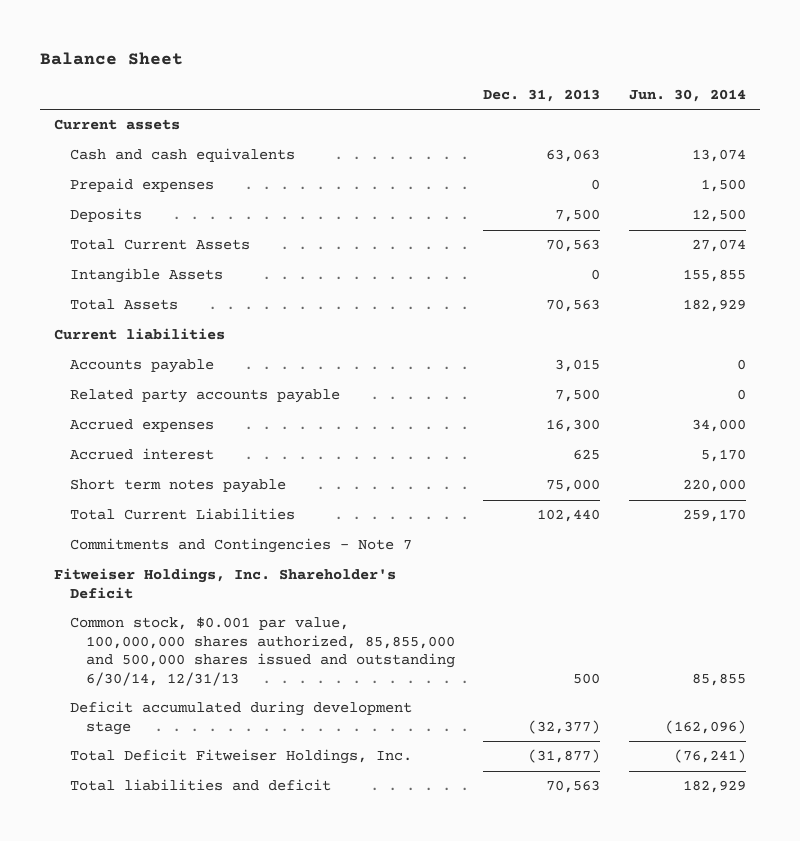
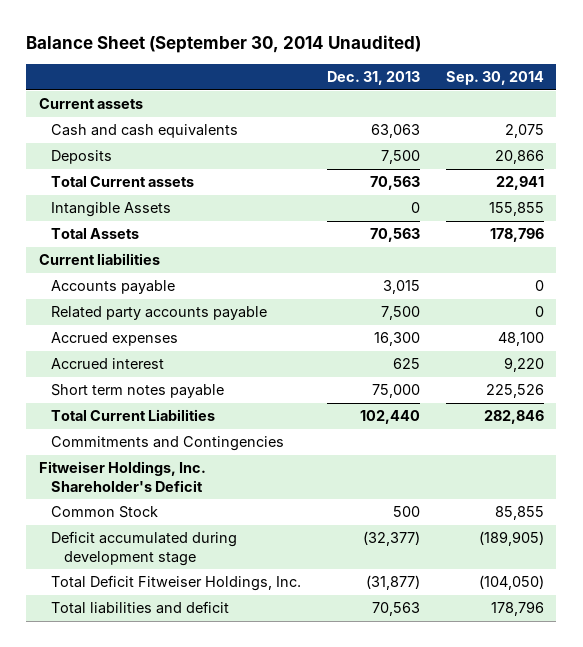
[39,51,183,65] Balance Sheet -> [26,35,422,54] Balance Sheet (September 30, 2014 Unaudited)
[628,88,746,102] Jun. 30, 2014 -> none
none -> [445,71,544,86] Sep. 30, 2014
[69,178,214,193] Prepaid expenses -> none
[69,239,250,251] Total Current Assets -> [51,176,195,188] Total Current assets
[69,538,412,554] Commitments and Contingencies - Note 7 -> [51,436,285,452] Commitments and Contingencies
[69,617,455,686] Common stock, $0.001 par value, 100,000,000 shares authorized, 85,855,000 and 500,000 shares issued and outstanding 6/30/14, 12/31/13 -> none
none -> [51,506,159,519] Common Stock

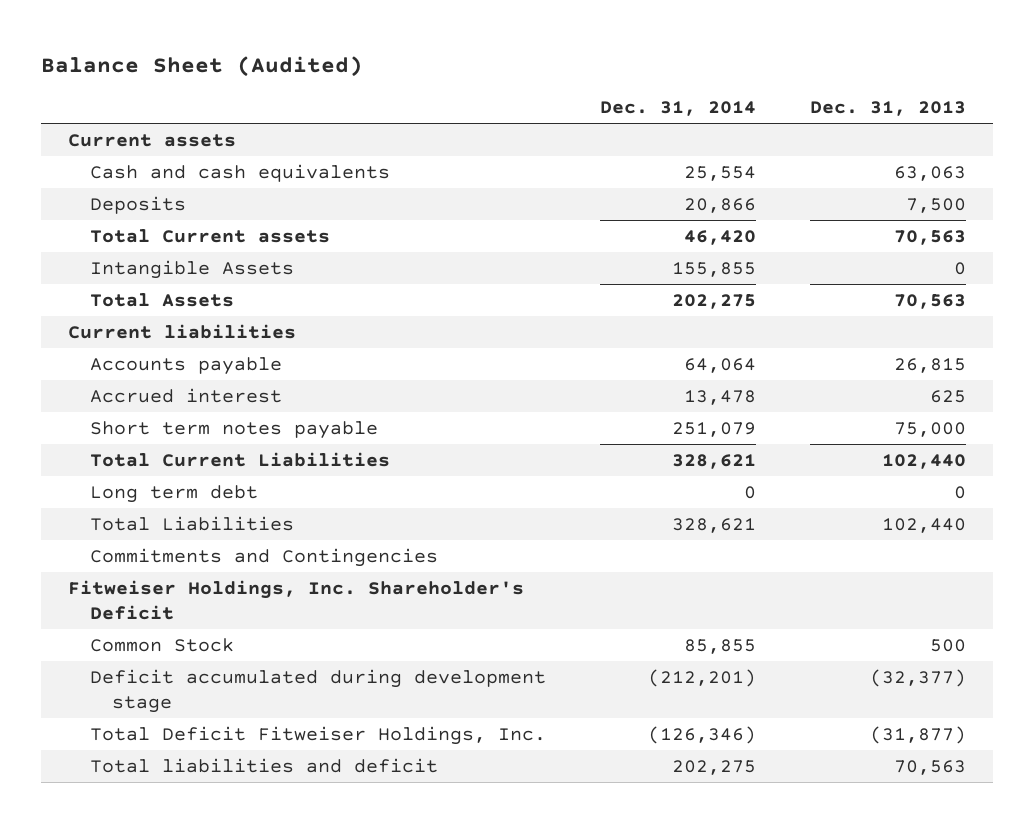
[26,35,422,54] Balance Sheet (September 30, 2014 Unaudited) -> [40,55,363,77] Balance Sheet (Audited)
[445,71,544,86] Sep. 30, 2014 -> none
none -> [599,101,756,117] Dec. 31, 2014
[51,306,268,321] Related party accounts payable -> none
[51,332,179,347] Accrued expenses -> none
[382,280,420,295] 3,015 -> [893,357,966,373] 26,815
none -> [89,484,258,503] Long term debt
none -> [89,515,294,531] Total Liabilities

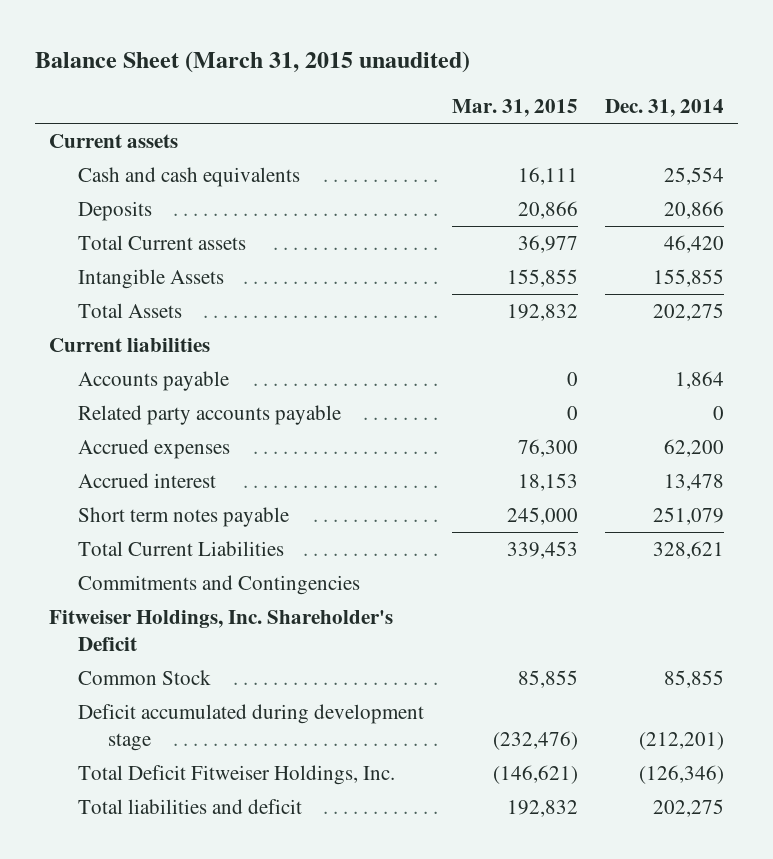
[40,55,363,77] Balance Sheet (Audited) -> [35,50,471,73] Balance Sheet (March 31, 2015 unaudited)
[809,101,966,117] Dec. 31, 2013 -> none
none -> [451,99,578,118] Mar. 31, 2015
[683,357,756,373] 64,064 -> [675,371,725,390] 1,864
none -> [78,405,342,426] Related party accounts payable
none -> [78,439,231,460] Accrued expenses
[89,484,258,503] Long term debt -> none
[89,515,294,531] Total Liabilities -> none

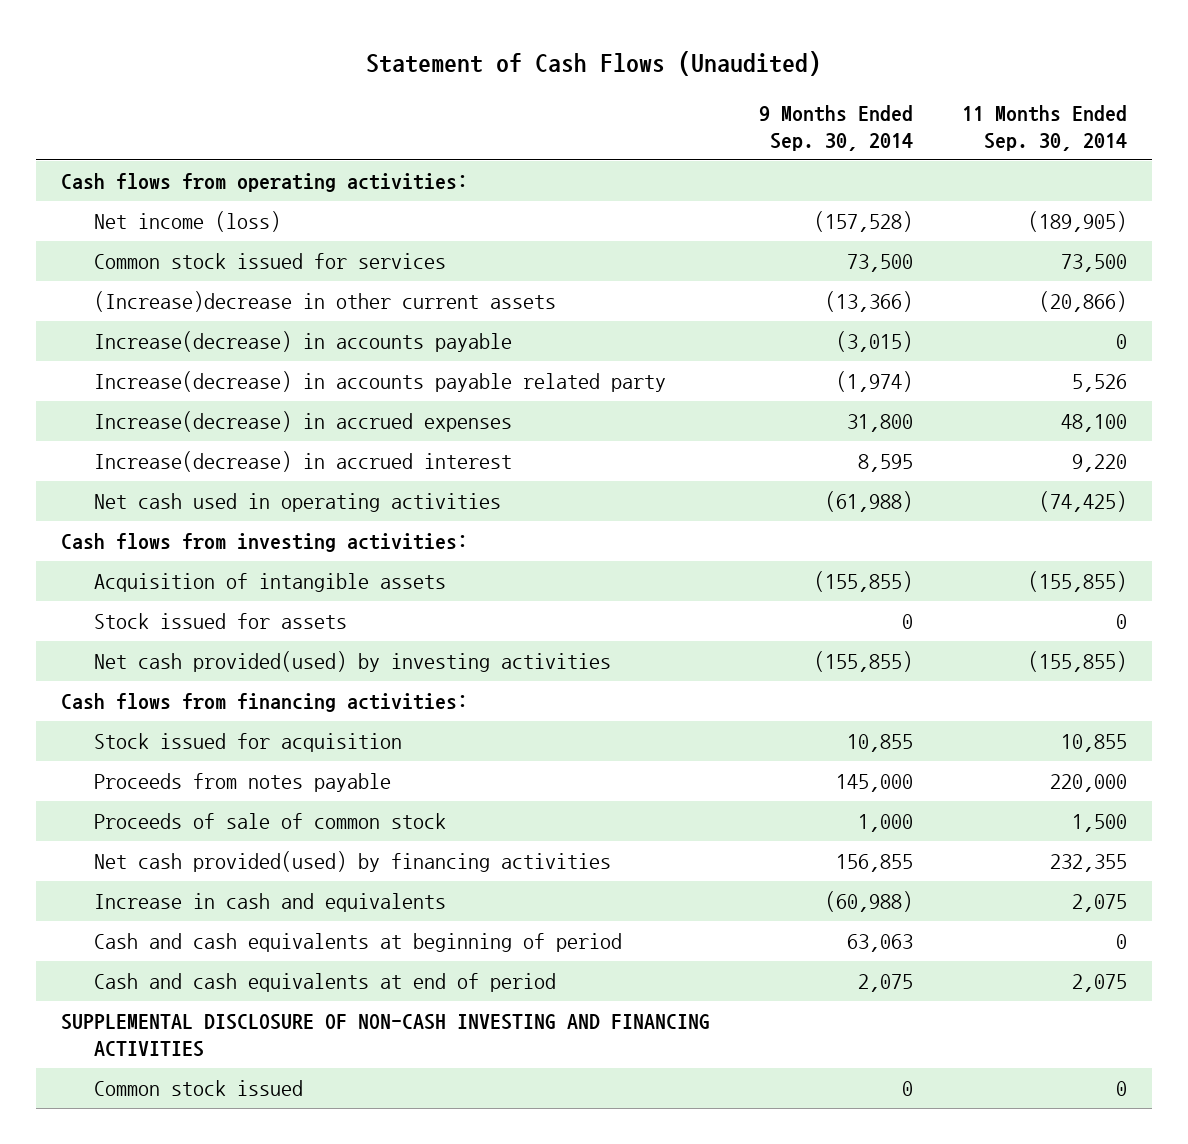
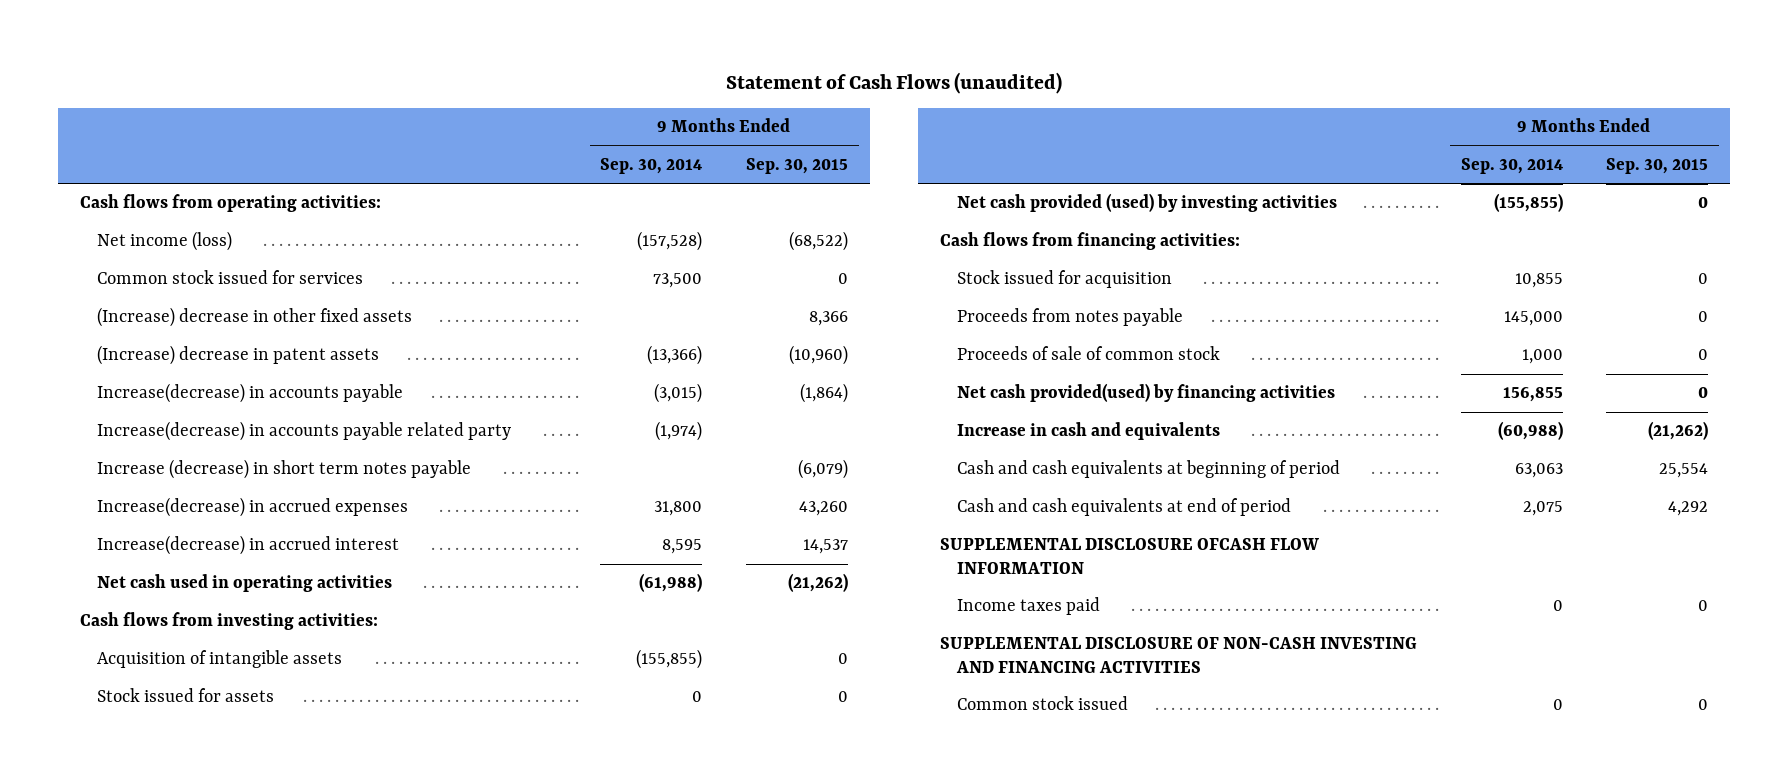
[365,50,821,76] Statement of Cash Flows (Unaudited) -> [725,71,1062,94] Statement of Cash Flows (unaudited)
[962,104,1128,151] 11 Months Ended Sep. 30, 2014 -> none
none -> [745,157,848,174] Sep. 30, 2015
none -> [96,307,412,328] (Increase) decrease in other fixed assets
[94,291,557,313] (Increase)decrease in other current assets -> [96,345,379,366] (Increase) decrease in patent assets
none -> [96,459,471,480] Increase (decrease) in short term notes payable
[94,651,612,673] Net cash provided(used) by investing activities -> [956,193,1337,213] Net cash provided (used) by investing activities
none -> [940,538,1320,574] SUPPLEMENTAL DISCLOSURE OFCASH FLOW INFORMATION
none -> [956,597,1100,616] Income taxes paid

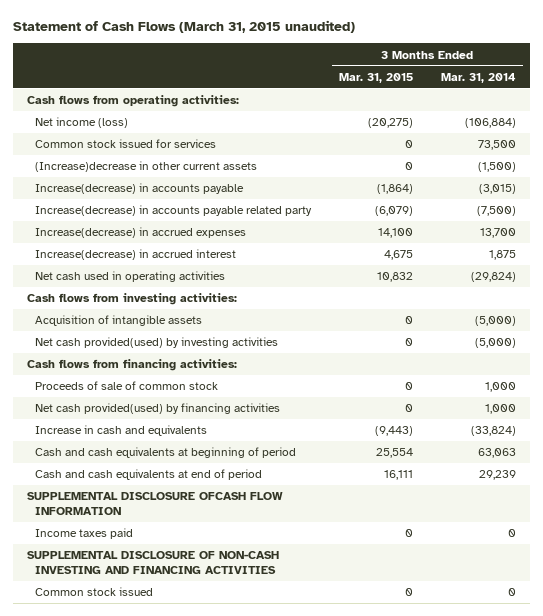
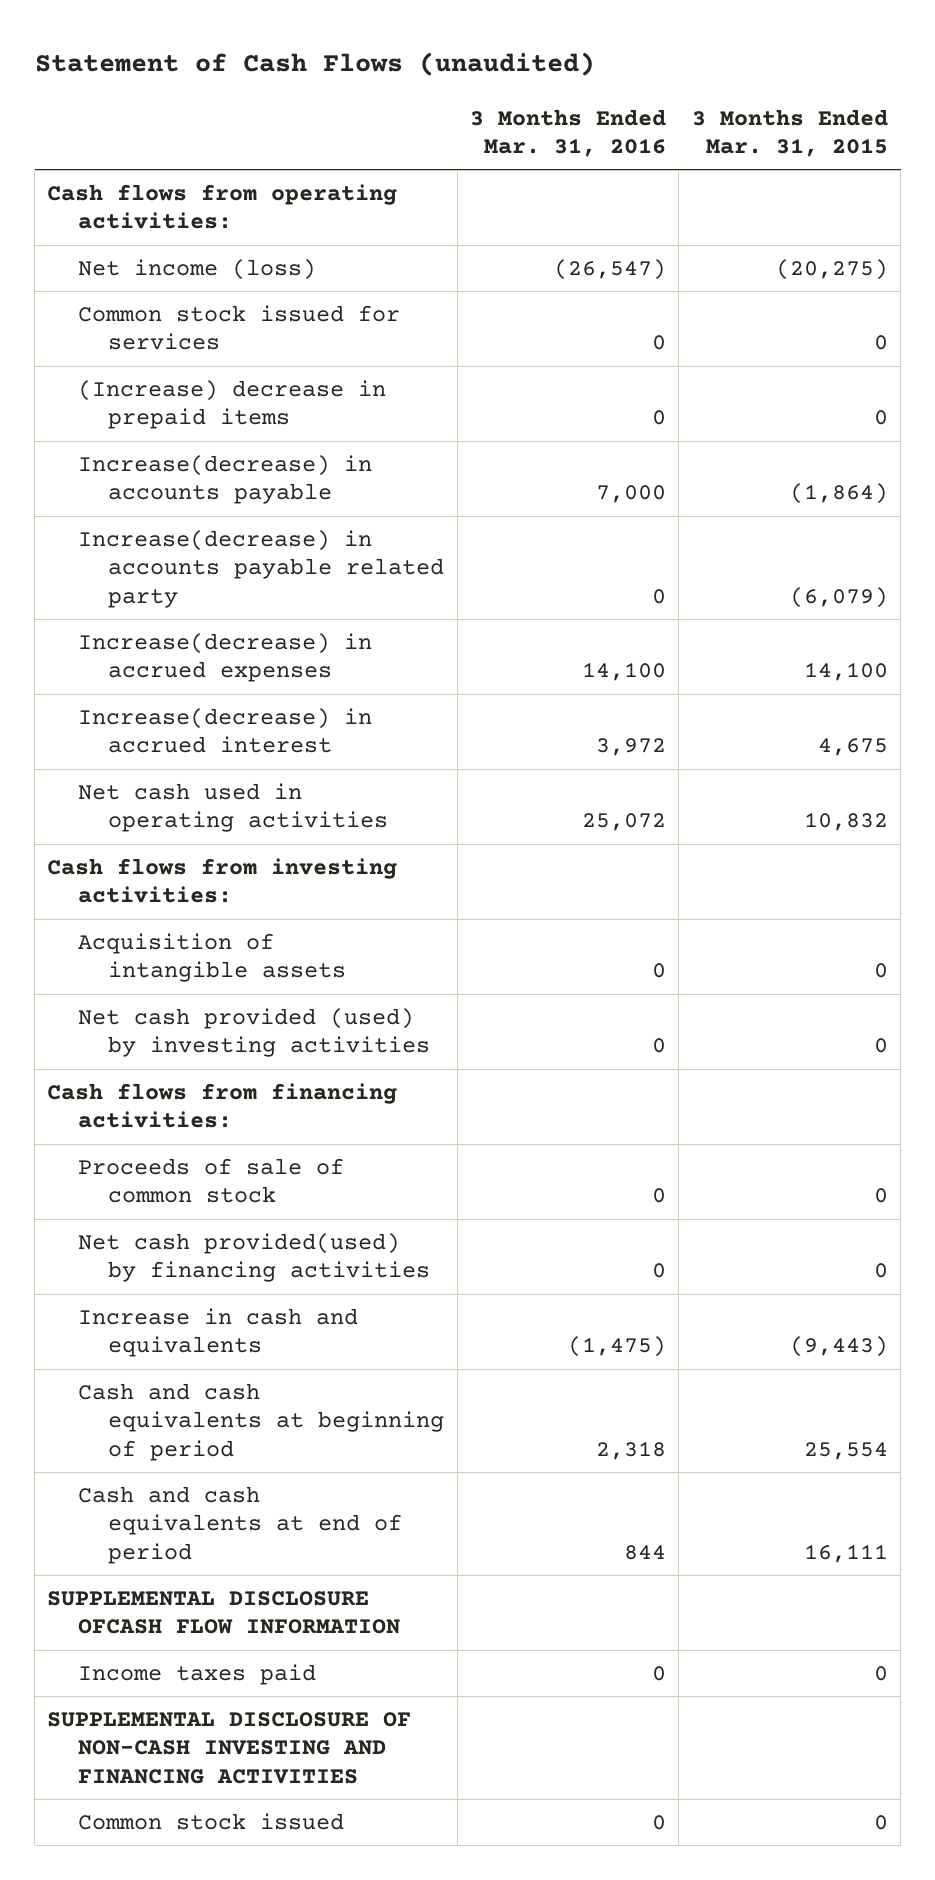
[13,20,356,34] Statement of Cash Flows (March 31, 2015 unaudited) -> [34,51,595,76] Statement of Cash Flows (unaudited)
[440,72,516,83] Mar. 31, 2014 -> none
none -> [470,108,667,157] 3 Months Ended Mar. 31, 2016
[35,161,258,173] (Increase)decrease in other current assets -> none
none -> [77,380,386,430] (Increase) decrease in prepaid items
[35,337,279,349] Net cash provided(used) by investing activities -> [77,1008,431,1058] Net cash provided (used) by investing activities

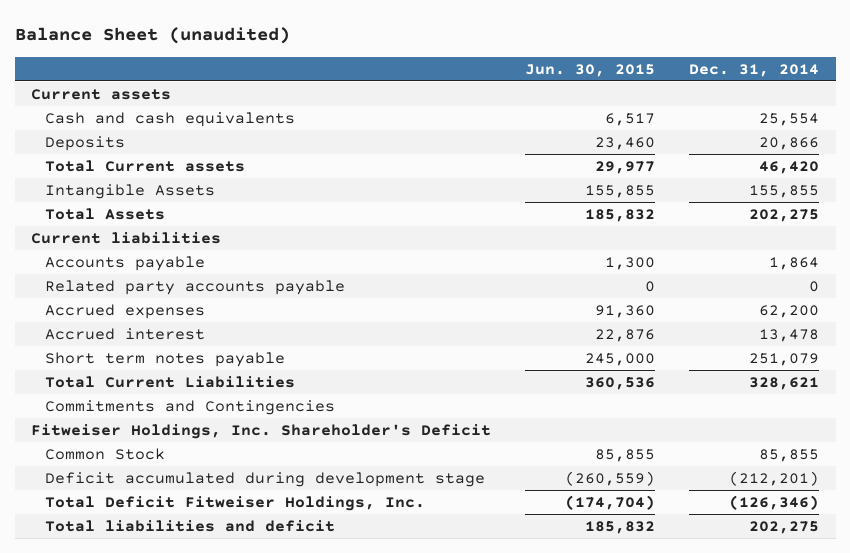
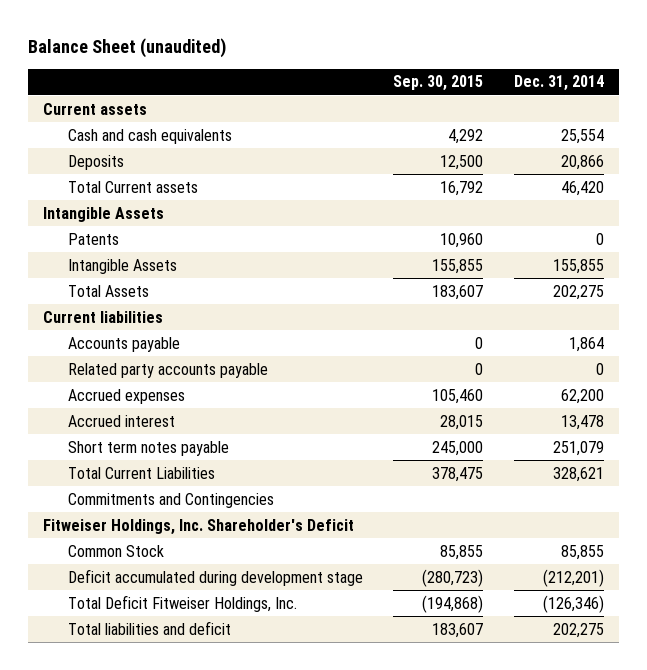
[525,63,656,77] Jun. 30, 2015 -> none
none -> [393,75,484,92] Sep. 30, 2015
none -> [43,206,165,222] Intangible Assets
none -> [67,232,119,245] Patents

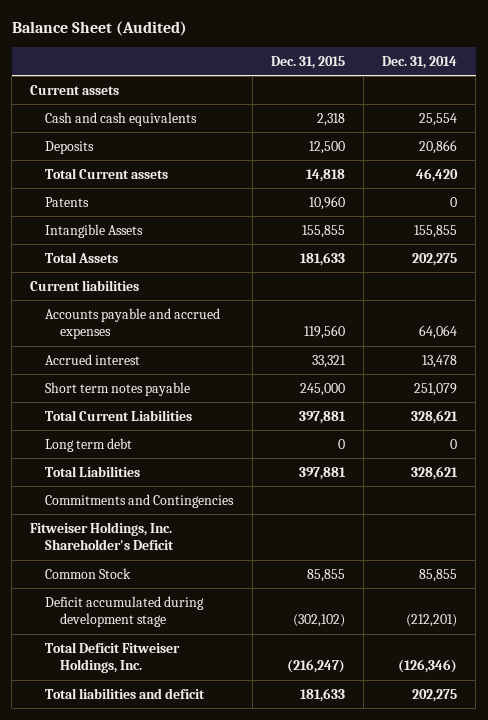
[28,37,227,58] Balance Sheet (unaudited) -> [11,21,187,37] Balance Sheet (Audited)
[393,75,484,92] Sep. 30, 2015 -> none
none -> [270,55,345,69] Dec. 31, 2015
[43,206,165,222] Intangible Assets -> none
[67,336,180,352] Accounts payable -> none
[67,362,268,378] Related party accounts payable -> none
[67,388,185,404] Accrued expenses -> none
none -> [45,307,221,340] Accounts payable and accrued expenses
none -> [45,437,133,452] Long term debt
none -> [45,465,141,477] Total Liabilities

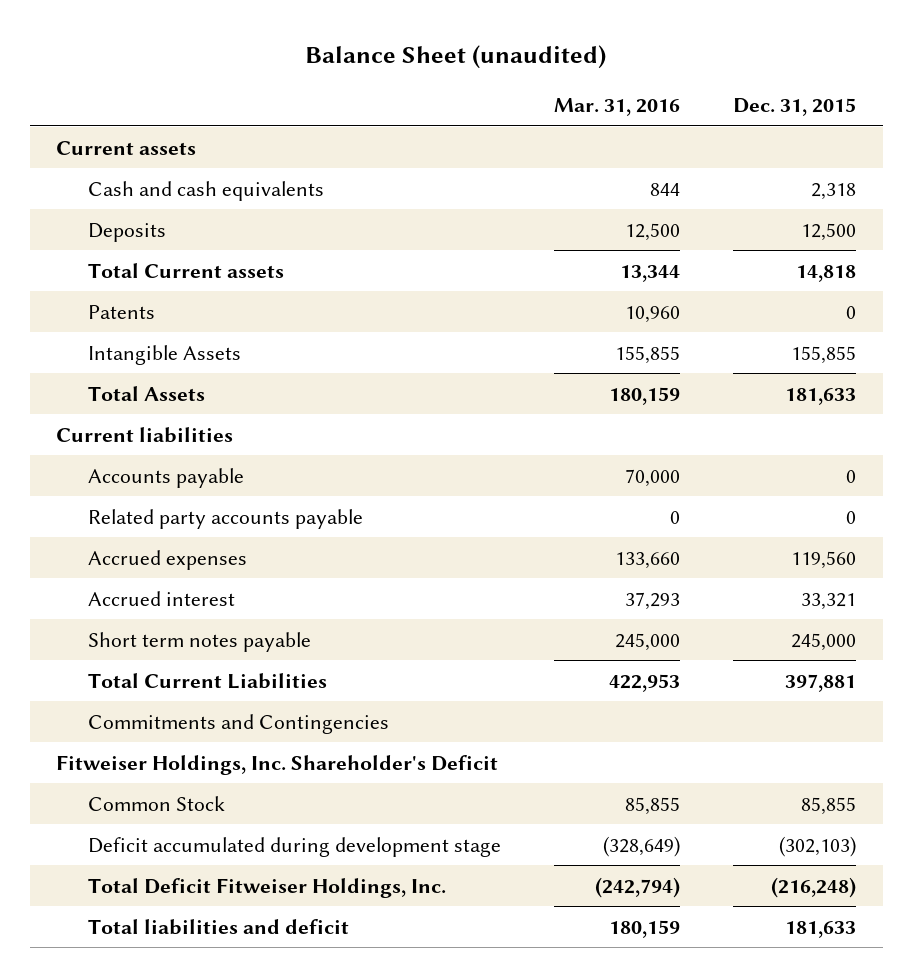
[11,21,187,37] Balance Sheet (Audited) -> [305,45,607,70] Balance Sheet (unaudited)
[382,55,458,69] Dec. 31, 2014 -> none
none -> [553,98,680,117] Mar. 31, 2016
[308,195,345,210] 10,960 -> [846,305,857,319] 0
none -> [87,467,244,488] Accounts payable
none -> [87,508,363,529] Related party accounts payable
[45,307,221,340] Accounts payable and accrued expenses -> [87,549,247,570] Accrued expenses
[45,437,133,452] Long term debt -> none
[45,465,141,477] Total Liabilities -> none
[292,614,345,628] (302,102) -> [779,835,857,857] (302,103)
[286,659,345,674] (216,247) -> [771,876,857,898] (216,248)

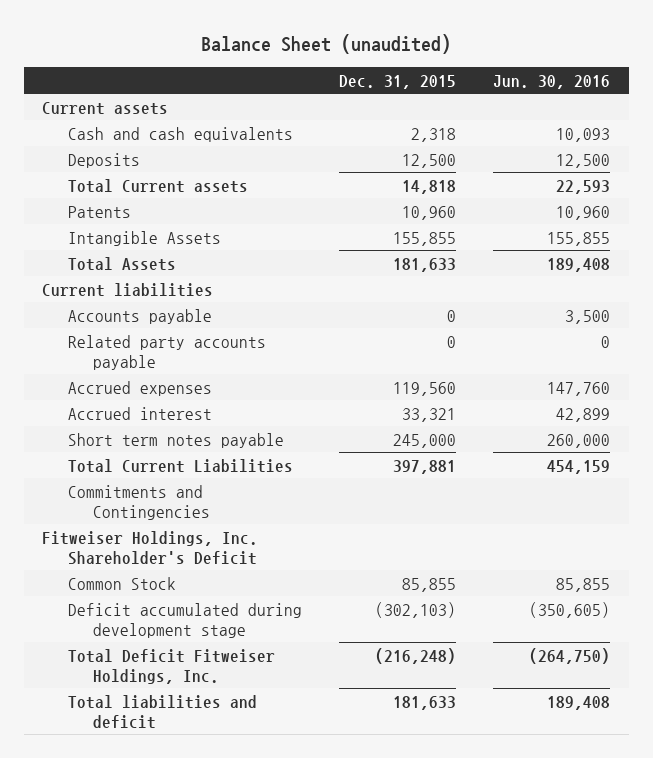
[553,98,680,117] Mar. 31, 2016 -> none
none -> [493,74,611,89] Jun. 30, 2016
[846,305,857,319] 0 -> [402,205,457,220] 10,960

